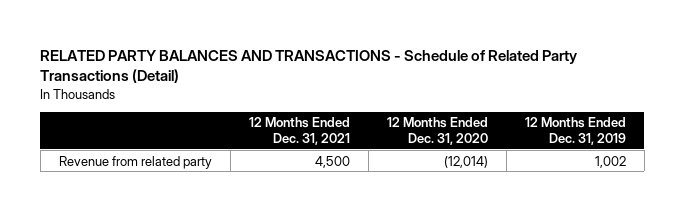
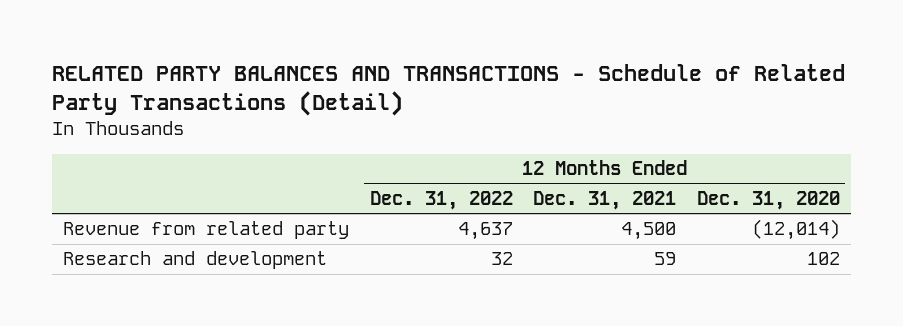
[524,117,626,145] 12 Months Ended Dec. 31, 2019 -> none
none -> [369,190,513,210] Dec. 31, 2022
none -> [62,251,327,270] Research and development

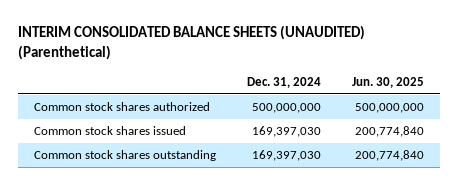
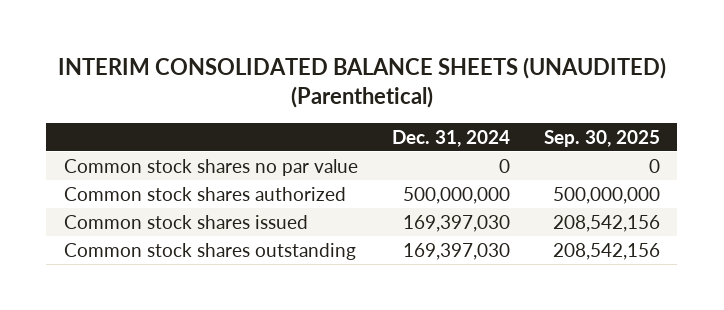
[352,76,425,88] Jun. 30, 2025 -> none
none -> [544,129,661,147] Sep. 30, 2025
none -> [63,158,358,176] Common stock shares no par value

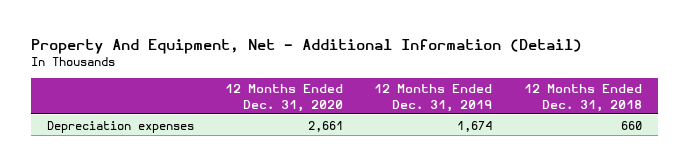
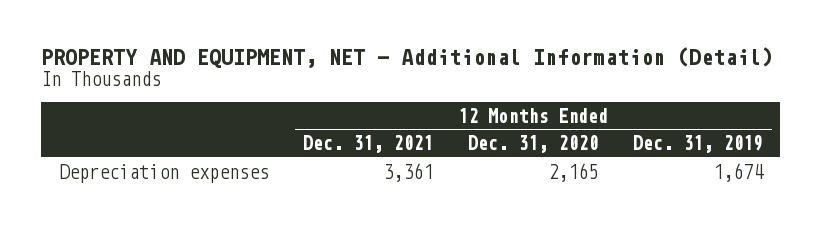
[30,38,582,54] Property And Equipment, Net - Additional Information (Detail) -> [41,47,774,69] PROPERTY AND EQUIPMENT, NET - Additional Information (Detail)
[523,84,642,112] 12 Months Ended Dec. 31, 2018 -> none
none -> [303,135,434,154] Dec. 31, 2021
[307,120,343,132] 2,661 -> [548,162,599,182] 2,165

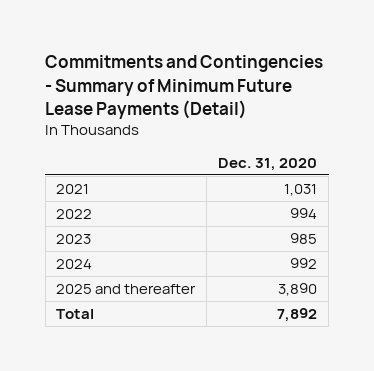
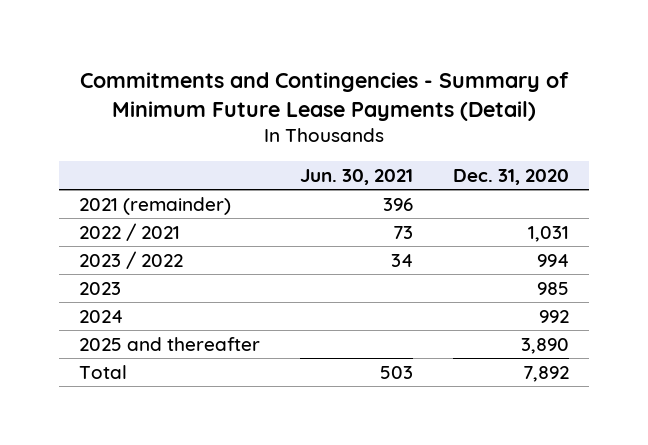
none -> [299,168,413,185] Jun. 30, 2021
none -> [78,196,231,215] 2021 (remainder)
[56,183,90,194] 2021 -> [78,222,180,241] 2022 / 2021
[56,208,93,219] 2022 -> [78,250,183,269] 2023 / 2022

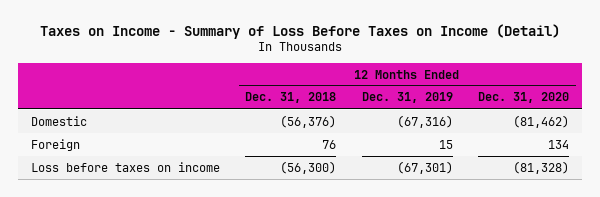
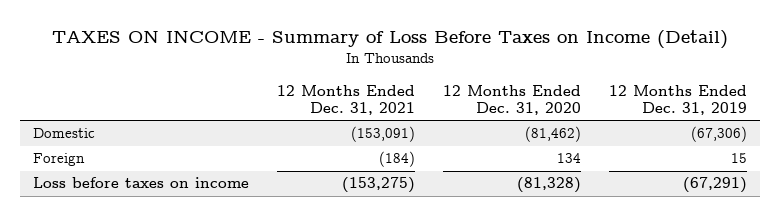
[39,23,560,39] Taxes on Income - Summary of Loss Before Taxes on Income (Detail) -> [51,29,728,49] TAXES ON INCOME - Summary of Loss Before Taxes on Income (Detail)
[245,92,337,104] Dec. 31, 2018 -> none
none -> [277,84,416,116] 12 Months Ended Dec. 31, 2021
[396,114,453,128] (67,316) -> [690,126,747,143] (67,306)
[396,160,453,174] (67,301) -> [682,177,747,194] (67,291)

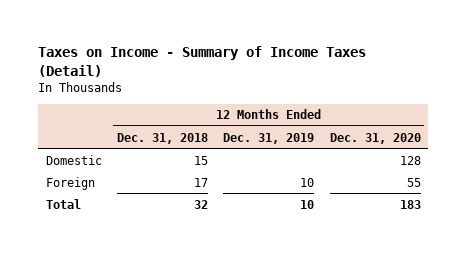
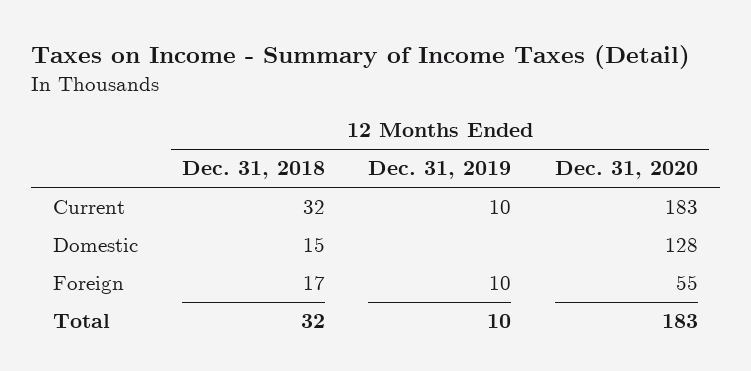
none -> [52,200,125,215] Current

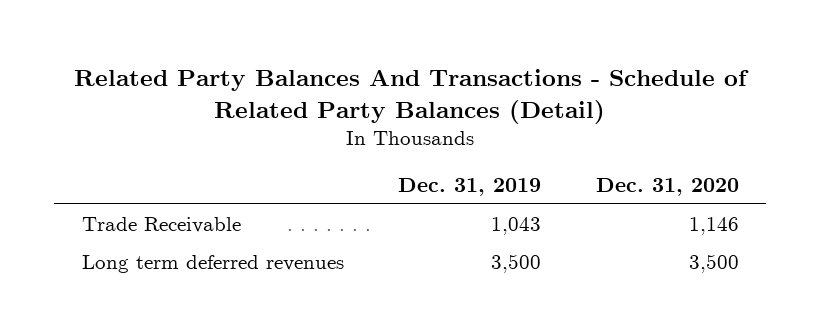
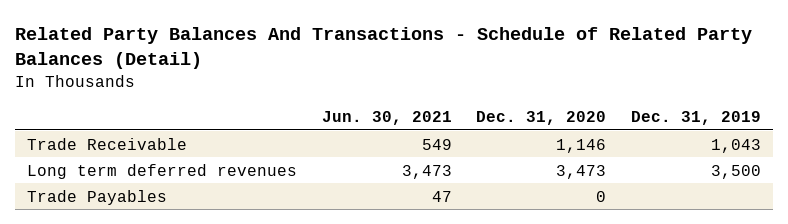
none -> [321,110,452,125] Jun. 30, 2021
[688,253,739,273] 3,500 -> [556,164,607,179] 3,473
none -> [27,189,168,205] Trade Payables

